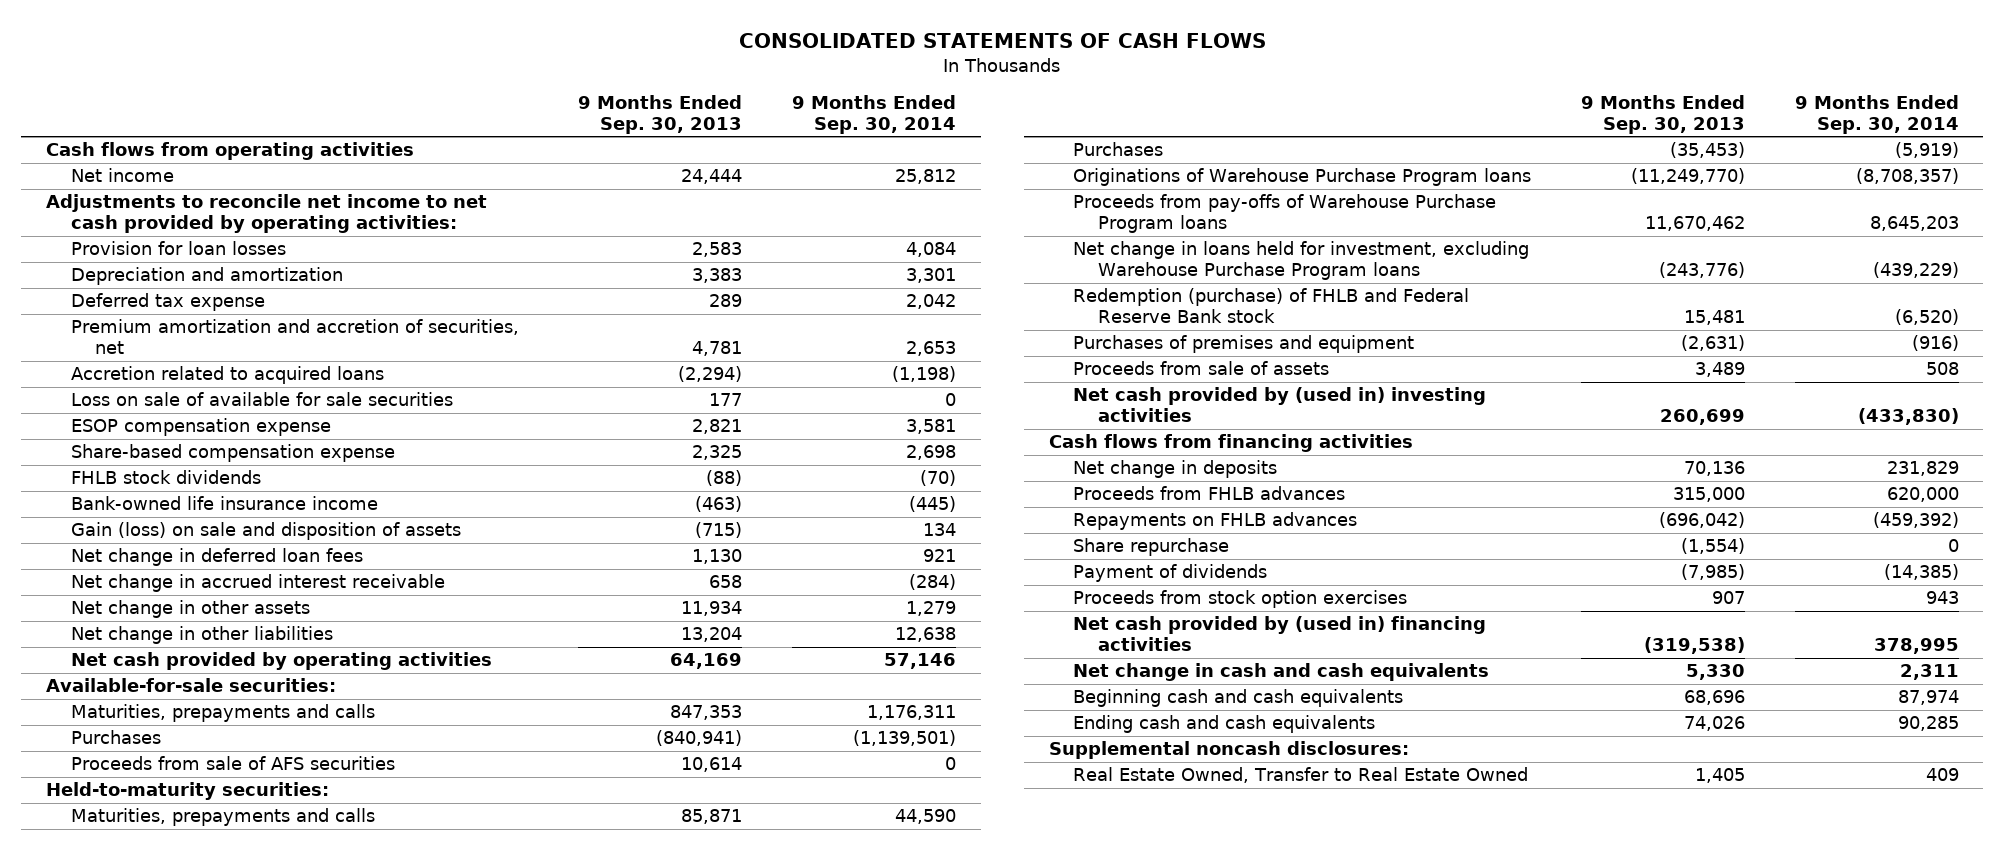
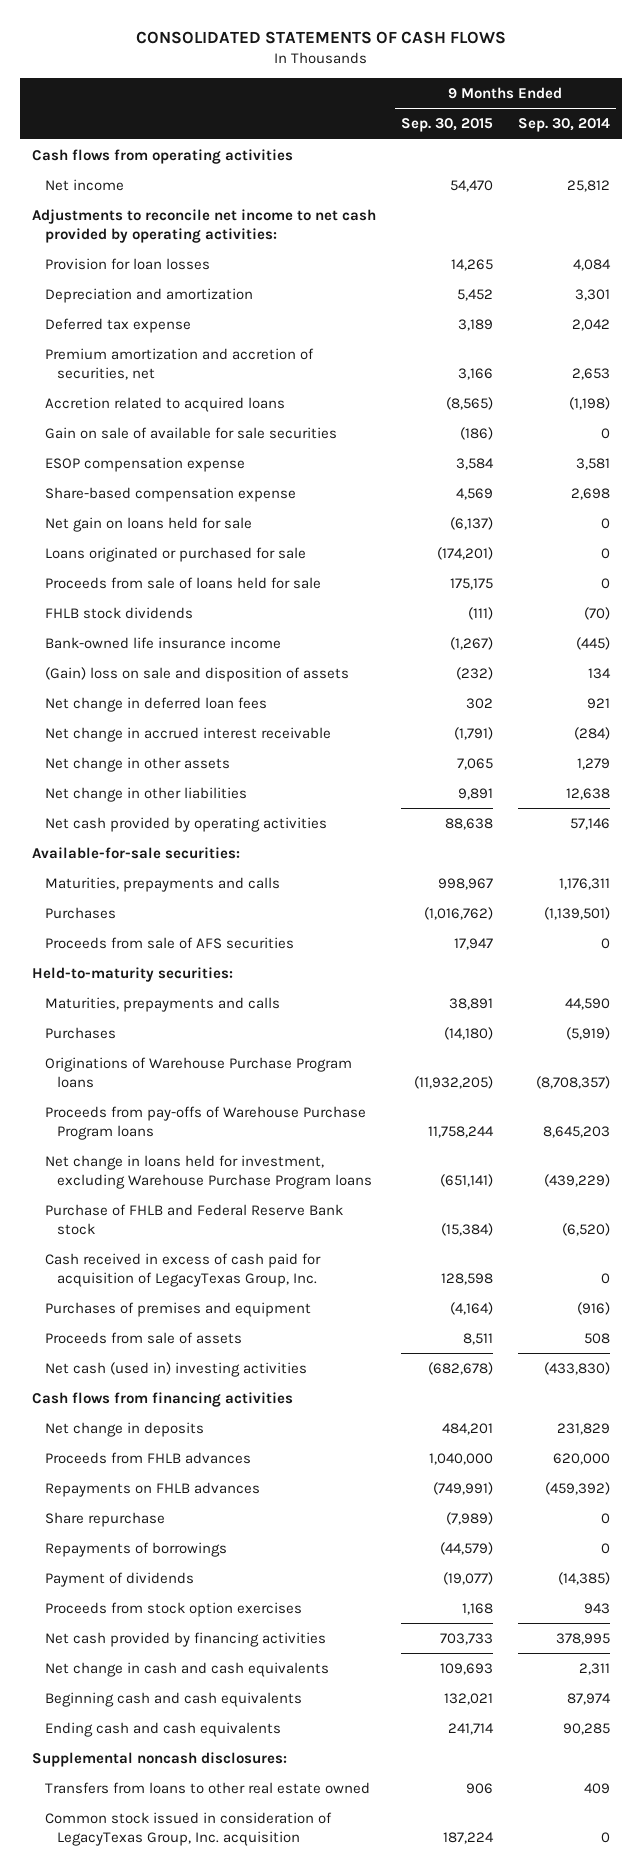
[578,94,743,134] 9 Months Ended Sep. 30, 2013 -> none
none -> [400,118,493,133] Sep. 30, 2015
[70,392,453,407] Loss on sale of available for sale securities -> [44,426,337,439] Gain on sale of available for sale securities
none -> [44,516,252,532] Net gain on loans held for sale
none -> [44,546,306,562] Loans originated or purchased for sale
none -> [44,576,321,589] Proceeds from sale of loans held for sale
[70,522,461,541] Gain (loss) on sale and disposition of assets -> [44,666,349,682] (Gain) loss on sale and disposition of assets
[1073,288,1470,324] Redemption (purchase) of FHLB and Federal Reserve Bank stock -> [44,1203,343,1235] Purchase of FHLB and Federal Reserve Bank stock
none -> [44,1252,321,1287] Cash received in excess of cash paid for acquisition of LegacyTexas Group, Inc.
[1073,387,1487,423] Net cash provided by (used in) investing activities -> [44,1361,307,1377] Net cash (used in) investing activities
none -> [44,1541,227,1557] Repayments of borrowings
[1073,616,1487,652] Net cash provided by (used in) financing activities -> [44,1631,326,1647] Net cash provided by financing activities
[1073,767,1529,784] Real Estate Owned, Transfer to Real Estate Owned -> [44,1781,370,1794] Transfers from loans to other real estate owned
none -> [44,1811,332,1846] Common stock issued in consideration of LegacyTexas Group, Inc. acquisition

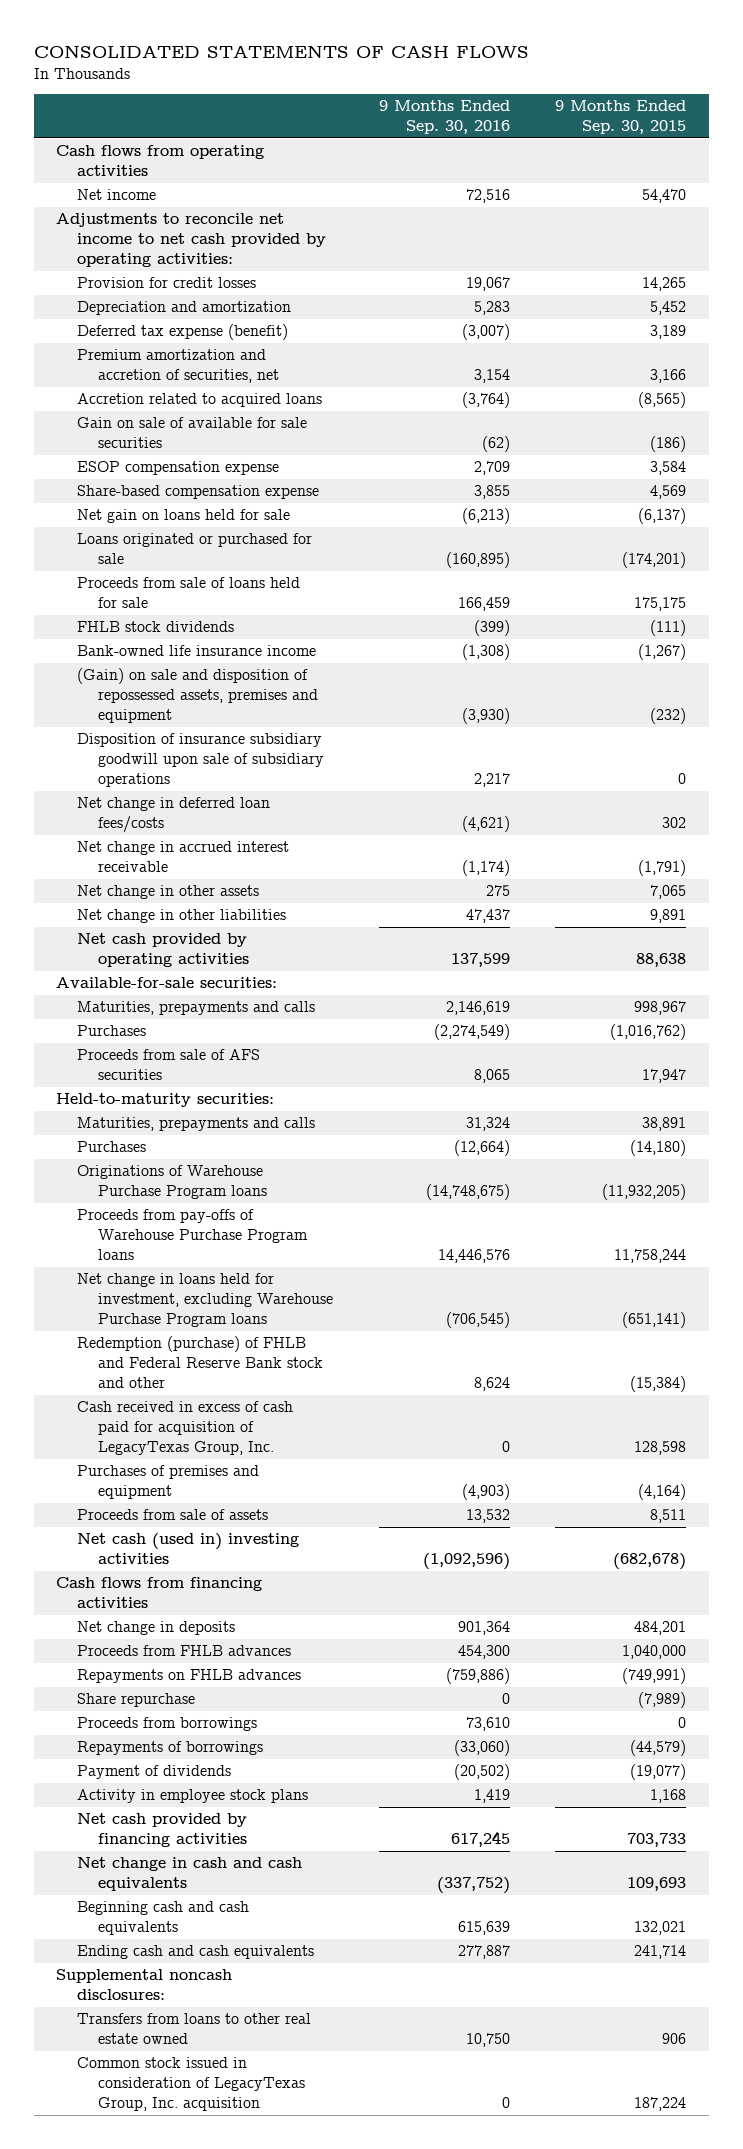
[517,118,610,133] Sep. 30, 2014 -> none
none -> [378,100,510,135] 9 Months Ended Sep. 30, 2016
[44,257,210,270] Provision for loan losses -> [77,277,257,289] Provision for credit losses
[44,317,191,333] Deferred tax expense -> [77,324,289,341] Deferred tax expense (benefit)
[44,666,349,682] (Gain) loss on sale and disposition of assets -> [77,668,319,724] (Gain) on sale and disposition of repossessed assets, premises and equipment
none -> [77,733,325,788] Disposition of insurance subsidiary goodwill upon sale of subsidiary operations
[44,696,267,712] Net change in deferred loan fees -> [77,797,271,834] Net change in deferred loan fees/costs
[44,1203,343,1235] Purchase of FHLB and Federal Reserve Bank stock -> [77,1336,324,1389] Redemption (purchase) of FHLB and Federal Reserve Bank stock and other
none -> [77,1717,258,1732] Proceeds from borrowings
[44,1601,302,1617] Proceeds from stock option exercises -> [77,1789,309,1804] Activity in employee stock plans

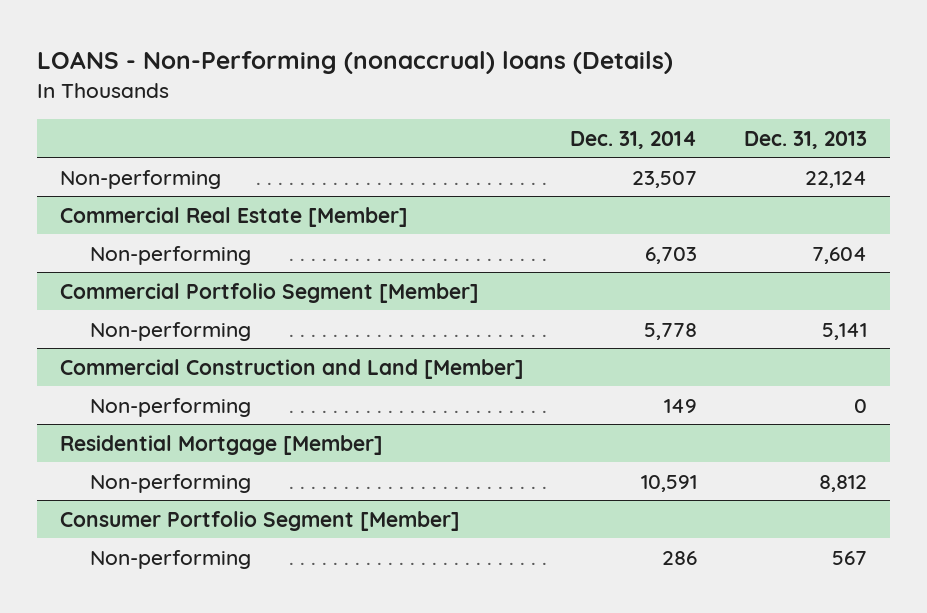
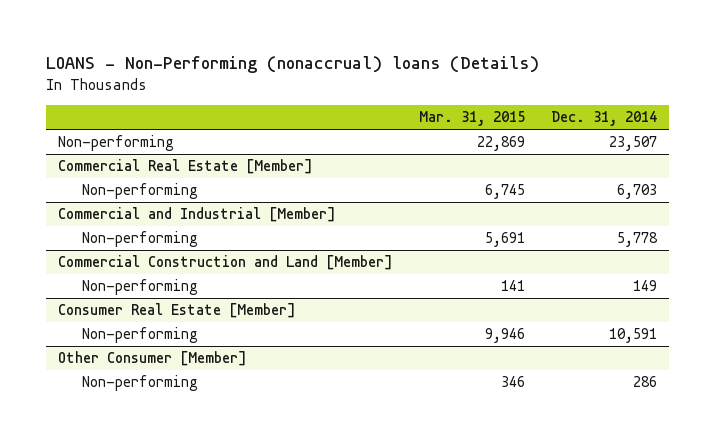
[743,130,867,149] Dec. 31, 2013 -> none
none -> [419,111,526,127] Mar. 31, 2015
[59,282,479,303] Commercial Portfolio Segment [Member] -> [58,207,337,223] Commercial and Industrial [Member]
[59,434,383,455] Residential Mortgage [Member] -> [58,303,297,319] Consumer Real Estate [Member]
[59,510,460,531] Consumer Portfolio Segment [Member] -> [58,351,248,367] Other Consumer [Member]

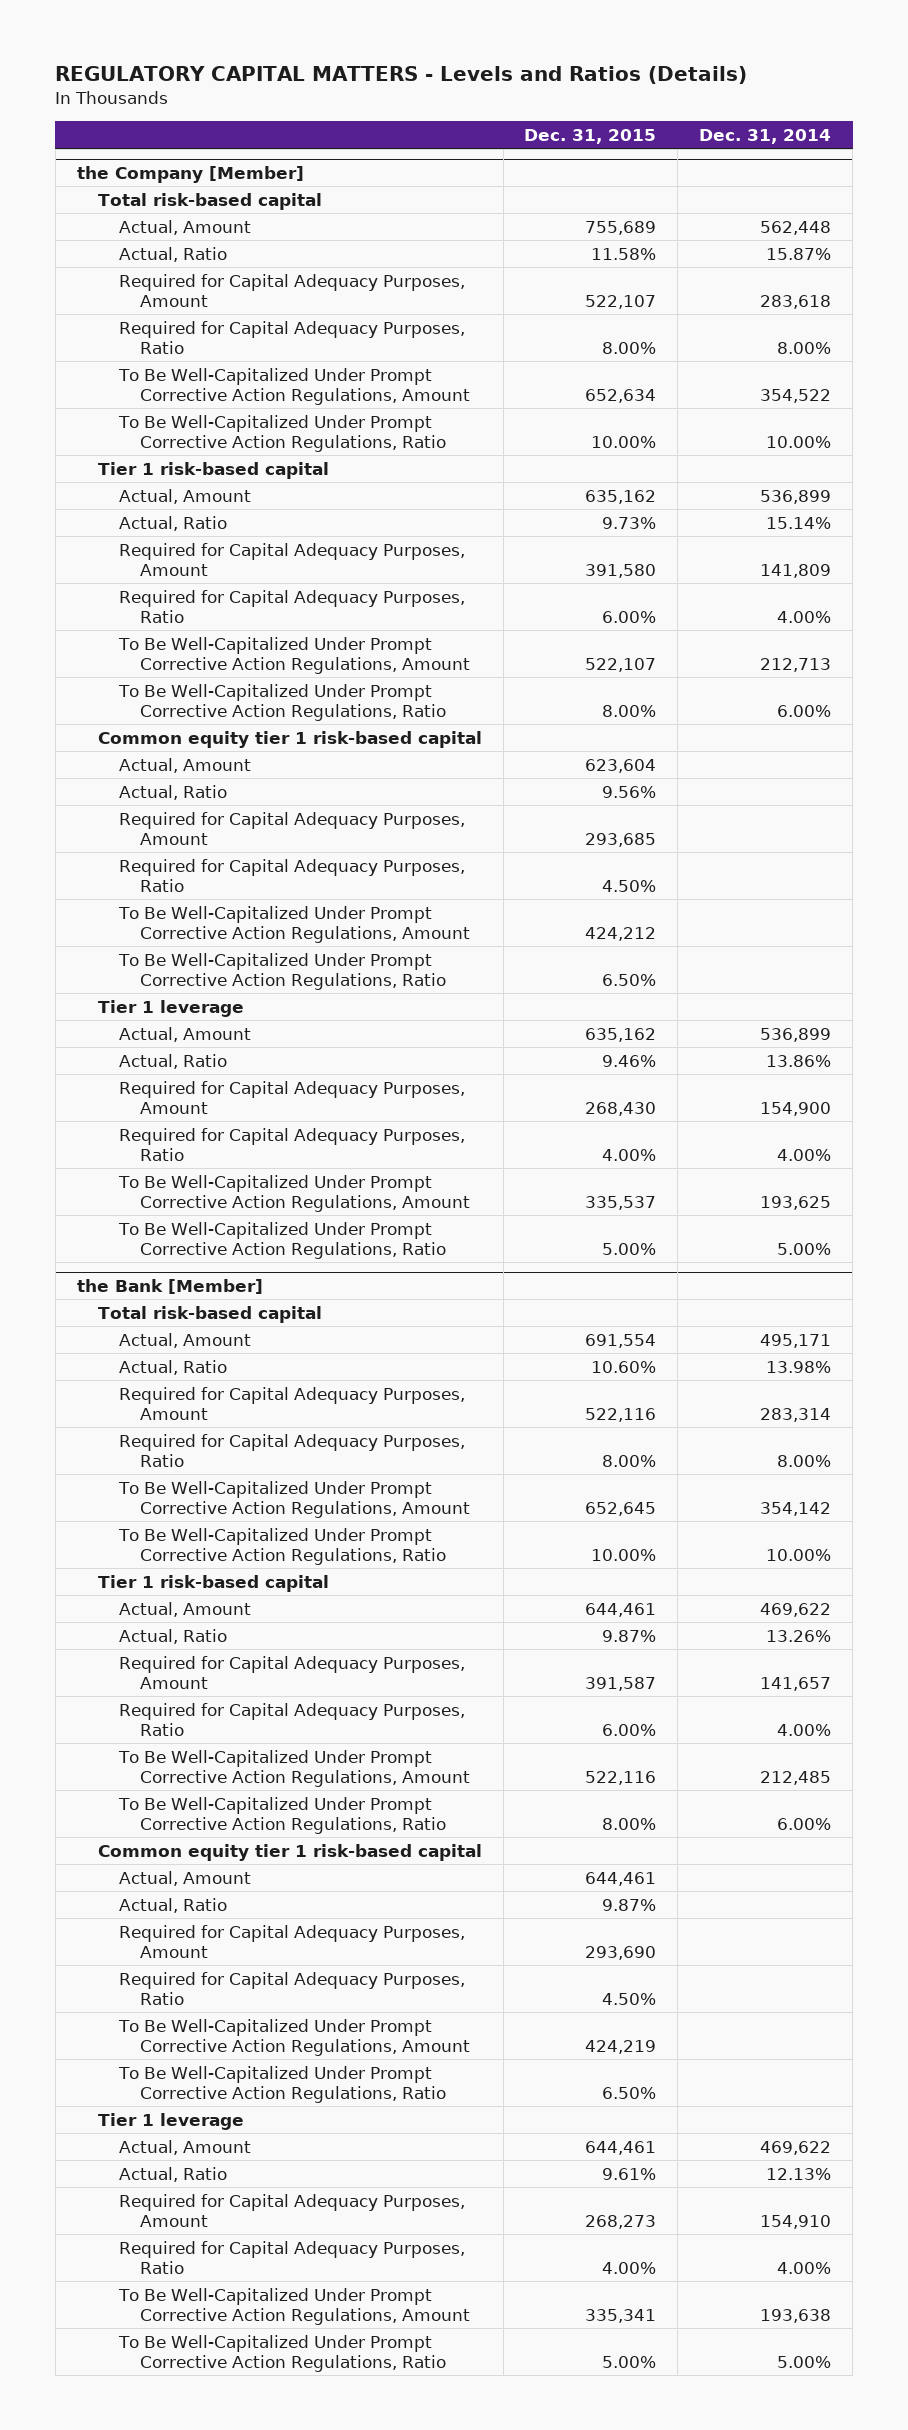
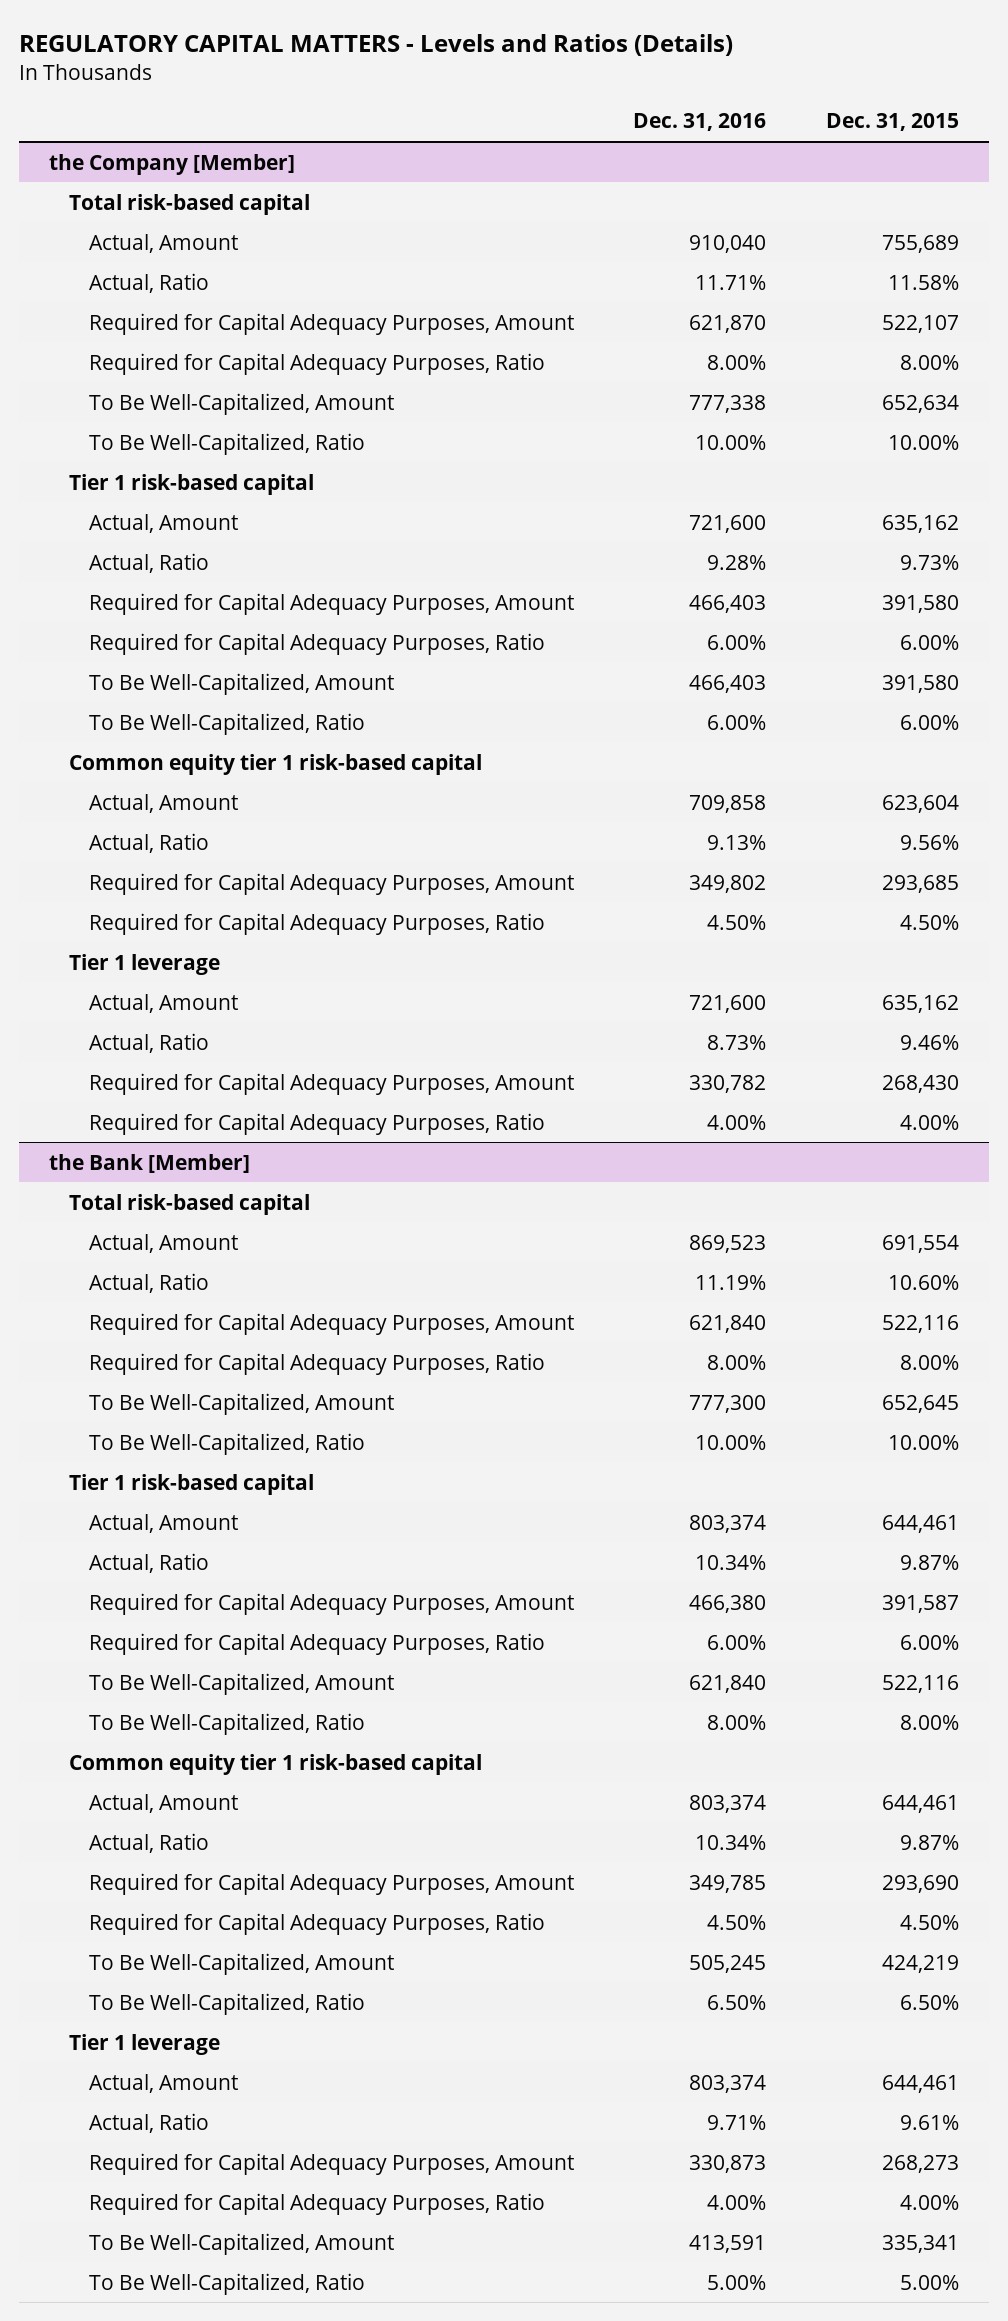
[699,128,832,144] Dec. 31, 2014 -> none
none -> [633,113,767,132] Dec. 31, 2016
[118,367,471,406] To Be Well-Capitalized Under Prompt Corrective Action Regulations, Amount -> [88,392,394,415] To Be Well-Capitalized, Amount
[118,414,447,453] To Be Well-Capitalized Under Prompt Corrective Action Regulations, Ratio -> [88,432,365,455] To Be Well-Capitalized, Ratio
[118,636,471,675] To Be Well-Capitalized Under Prompt Corrective Action Regulations, Amount -> [88,672,394,695] To Be Well-Capitalized, Amount
[585,658,657,673] 522,107 -> [882,674,960,693] 391,580
[118,683,447,722] To Be Well-Capitalized Under Prompt Corrective Action Regulations, Ratio -> [88,712,365,735] To Be Well-Capitalized, Ratio
[602,705,657,718] 8.00% -> [900,714,960,730] 6.00%
[118,905,471,944] To Be Well-Capitalized Under Prompt Corrective Action Regulations, Amount -> none
[118,952,447,991] To Be Well-Capitalized Under Prompt Corrective Action Regulations, Ratio -> none
[118,1174,471,1213] To Be Well-Capitalized Under Prompt Corrective Action Regulations, Amount -> none
[118,1221,447,1260] To Be Well-Capitalized Under Prompt Corrective Action Regulations, Ratio -> none
[118,1480,471,1519] To Be Well-Capitalized Under Prompt Corrective Action Regulations, Amount -> [88,1392,394,1415] To Be Well-Capitalized, Amount
[118,1527,447,1566] To Be Well-Capitalized Under Prompt Corrective Action Regulations, Ratio -> [88,1432,365,1455] To Be Well-Capitalized, Ratio
[118,1749,471,1788] To Be Well-Capitalized Under Prompt Corrective Action Regulations, Amount -> [88,1672,394,1695] To Be Well-Capitalized, Amount
[118,1796,447,1835] To Be Well-Capitalized Under Prompt Corrective Action Regulations, Ratio -> [88,1712,365,1735] To Be Well-Capitalized, Ratio
[118,2018,471,2057] To Be Well-Capitalized Under Prompt Corrective Action Regulations, Amount -> [88,1952,394,1975] To Be Well-Capitalized, Amount
[118,2065,447,2104] To Be Well-Capitalized Under Prompt Corrective Action Regulations, Ratio -> [88,1992,365,2015] To Be Well-Capitalized, Ratio
[118,2287,471,2326] To Be Well-Capitalized Under Prompt Corrective Action Regulations, Amount -> [88,2232,394,2255] To Be Well-Capitalized, Amount
[118,2334,447,2373] To Be Well-Capitalized Under Prompt Corrective Action Regulations, Ratio -> [88,2272,365,2295] To Be Well-Capitalized, Ratio

